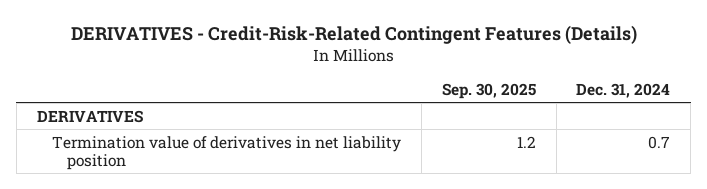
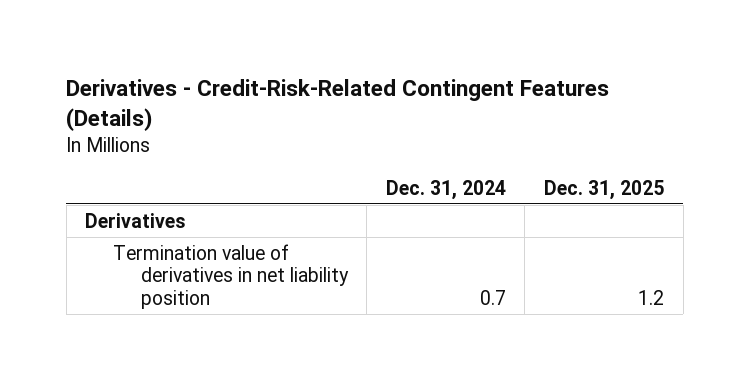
[70,25,637,45] DERIVATIVES - Credit-Risk-Related Contingent Features (Details) -> [66,79,610,132] Derivatives - Credit-Risk-Related Contingent Features (Details)
[441,83,536,100] Sep. 30, 2025 -> none
none -> [544,179,665,200] Dec. 31, 2025
[36,109,143,123] DERIVATIVES -> [85,212,187,228] Derivatives

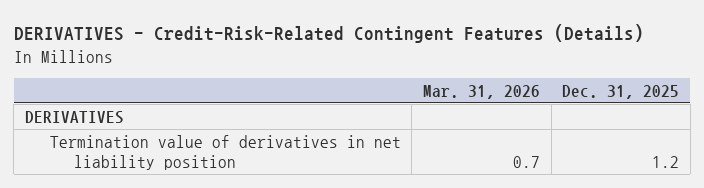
[66,79,610,132] Derivatives - Credit-Risk-Related Contingent Features (Details) -> [13,24,644,44] DERIVATIVES - Credit-Risk-Related Contingent Features (Details)
[385,179,506,200] Dec. 31, 2024 -> none
none -> [423,84,541,99] Mar. 31, 2026
[85,212,187,228] Derivatives -> [25,110,125,124] DERIVATIVES

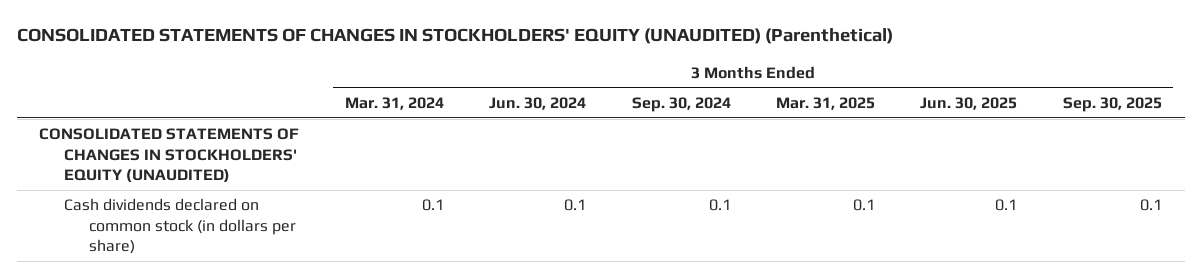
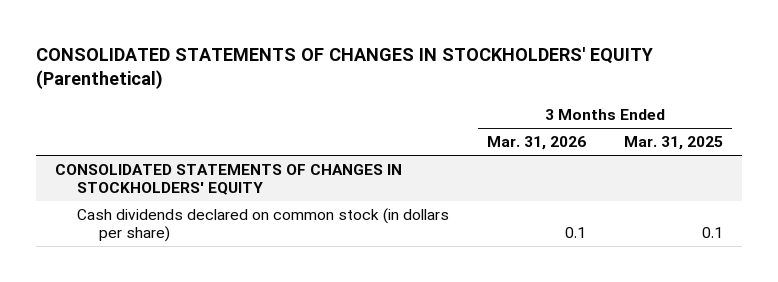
[16,28,893,45] CONSOLIDATED STATEMENTS OF CHANGES IN STOCKHOLDERS' EQUITY (UNAUDITED) (Parenthetical) -> [36,46,654,90] CONSOLIDATED STATEMENTS OF CHANGES IN STOCKHOLDERS' EQUITY (Parenthetical)
[344,96,444,110] Mar. 31, 2024 -> none
[489,96,587,110] Jun. 30, 2024 -> none
[631,96,731,112] Sep. 30, 2024 -> none
[920,96,1018,110] Jun. 30, 2025 -> none
[1062,96,1162,112] Sep. 30, 2025 -> none
none -> [486,136,586,151] Mar. 31, 2026
[39,128,300,184] CONSOLIDATED STATEMENTS OF CHANGES IN STOCKHOLDERS' EQUITY (UNAUDITED) -> [55,164,403,196] CONSOLIDATED STATEMENTS OF CHANGES IN STOCKHOLDERS' EQUITY

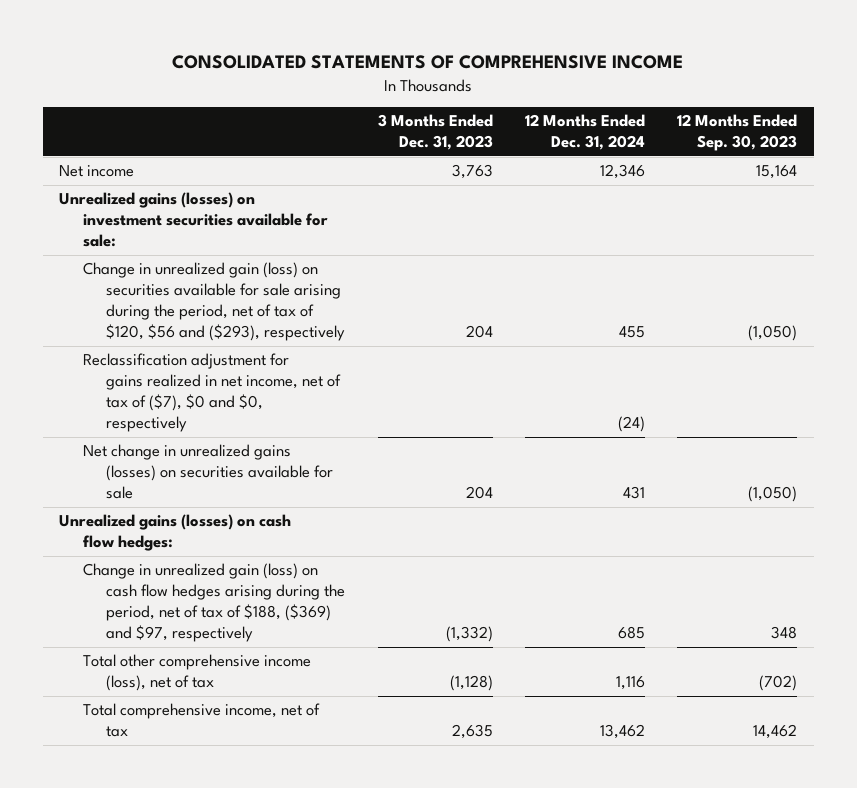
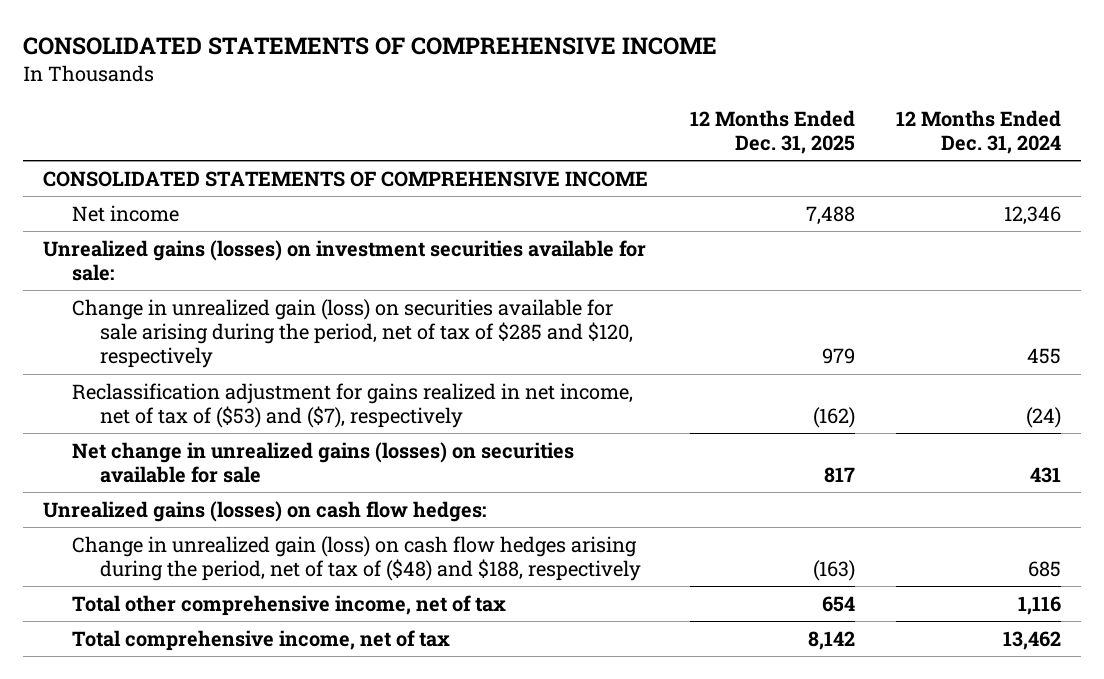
[377,114,493,151] 3 Months Ended Dec. 31, 2023 -> none
[677,114,798,152] 12 Months Ended Sep. 30, 2023 -> none
none -> [689,109,855,154] 12 Months Ended Dec. 31, 2025
none -> [43,170,649,187] CONSOLIDATED STATEMENTS OF COMPREHENSIVE INCOME
[82,262,346,342] Change in unrealized gain (loss) on securities available for sale arising during the period, net of tax of $120, $56 and ($293), respectively -> [71,298,634,369] Change in unrealized gain (loss) on securities available for sale arising during the period, net of tax of $285 and $120, respectively
[82,353,342,433] Reclassification adjustment for gains realized in net income, net of tax of ($7), $0 and $0, respectively -> [71,382,633,429] Reclassification adjustment for gains realized in net income, net of tax of ($53) and ($7), respectively
[82,563,346,643] Change in unrealized gain (loss) on cash flow hedges arising during the period, net of tax of $188, ($369) and $97, respectively -> [71,535,642,582] Change in unrealized gain (loss) on cash flow hedges arising during the period, net of tax of ($48) and $188, respectively
[82,654,311,692] Total other comprehensive income (loss), net of tax -> [71,594,506,616] Total other comprehensive income, net of tax

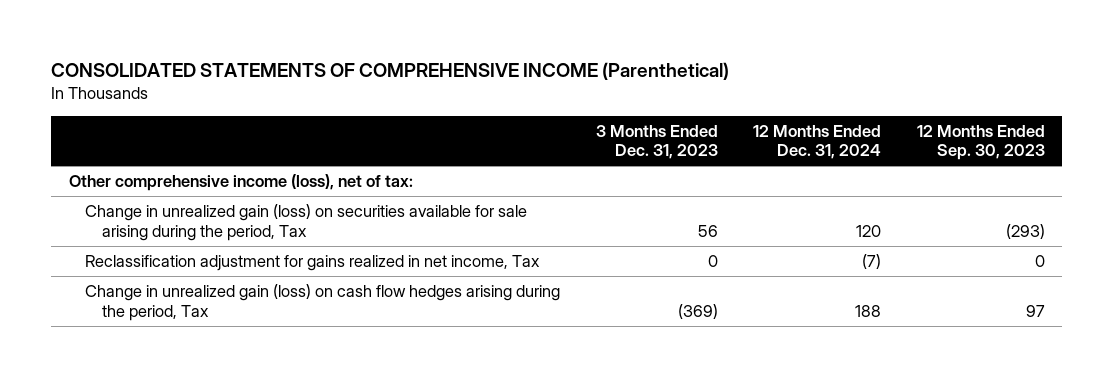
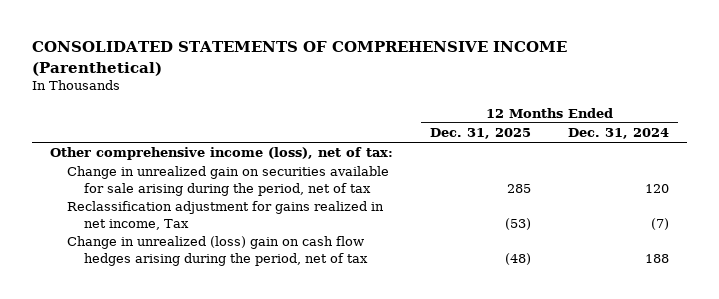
[595,124,718,160] 3 Months Ended Dec. 31, 2023 -> none
[916,124,1045,161] 12 Months Ended Sep. 30, 2023 -> none
none -> [430,128,532,140] Dec. 31, 2025
[85,203,528,241] Change in unrealized gain (loss) on securities available for sale arising during the period, Tax -> [67,166,390,196] Change in unrealized gain on securities available for sale arising during the period, net of tax
[85,283,561,321] Change in unrealized gain (loss) on cash flow hedges arising during the period, Tax -> [67,236,368,266] Change in unrealized (loss) gain on cash flow hedges arising during the period, net of tax

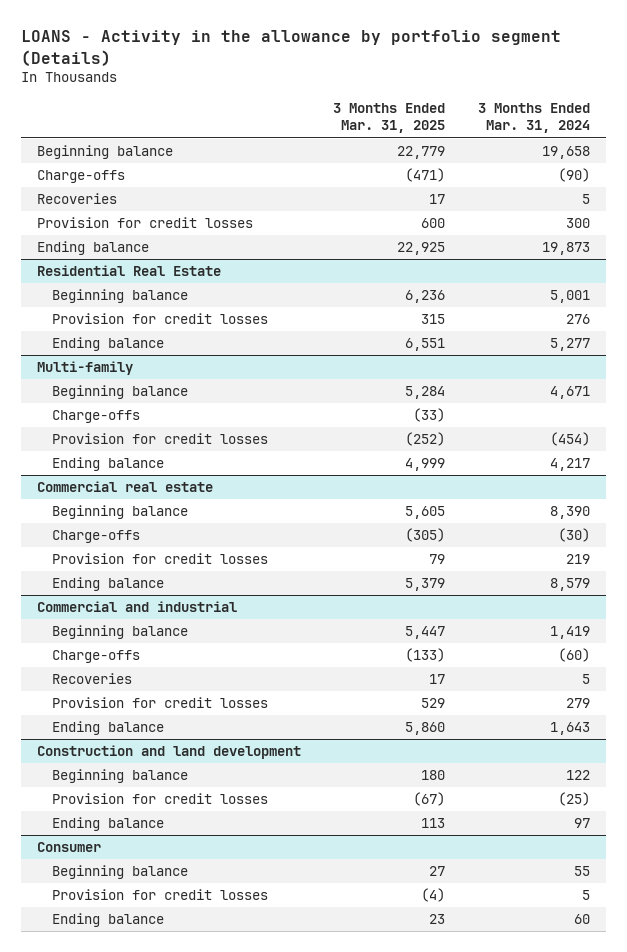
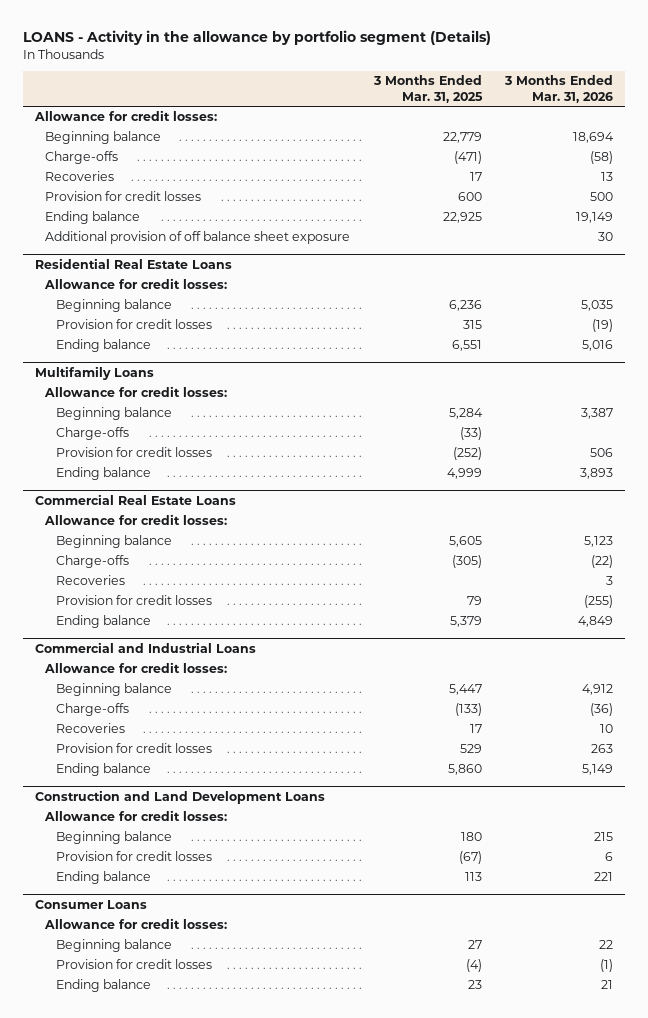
[477,103,590,134] 3 Months Ended Mar. 31, 2024 -> none
none -> [504,75,614,103] 3 Months Ended Mar. 31, 2026
none -> [33,110,217,122] Allowance for credit losses:
none -> [45,231,351,245] Additional provision of off balance sheet exposure
[37,265,222,277] Residential Real Estate -> [34,258,232,270] Residential Real Estate Loans
none -> [44,278,228,290] Allowance for credit losses:
[37,361,134,376] Multi-family -> [34,366,154,381] Multifamily Loans
none -> [44,386,228,398] Allowance for credit losses:
[37,481,214,493] Commercial real estate -> [34,494,236,506] Commercial Real Estate Loans
none -> [44,514,228,526] Allowance for credit losses:
none -> [56,575,126,586] Recoveries
[37,601,238,613] Commercial and industrial -> [34,642,256,654] Commercial and Industrial Loans
none -> [44,662,228,674] Allowance for credit losses:
[37,745,302,760] Construction and land development -> [34,790,325,805] Construction and Land Development Loans
none -> [44,810,228,822] Allowance for credit losses:
[37,842,102,853] Consumer -> [34,900,147,910] Consumer Loans
none -> [44,918,228,930] Allowance for credit losses:

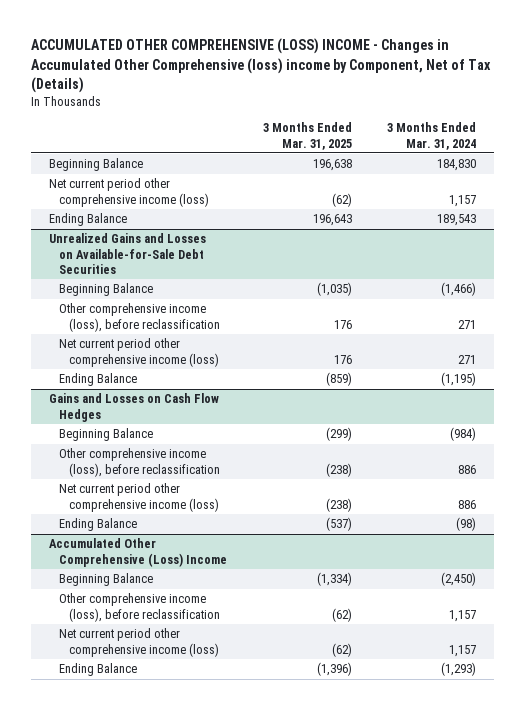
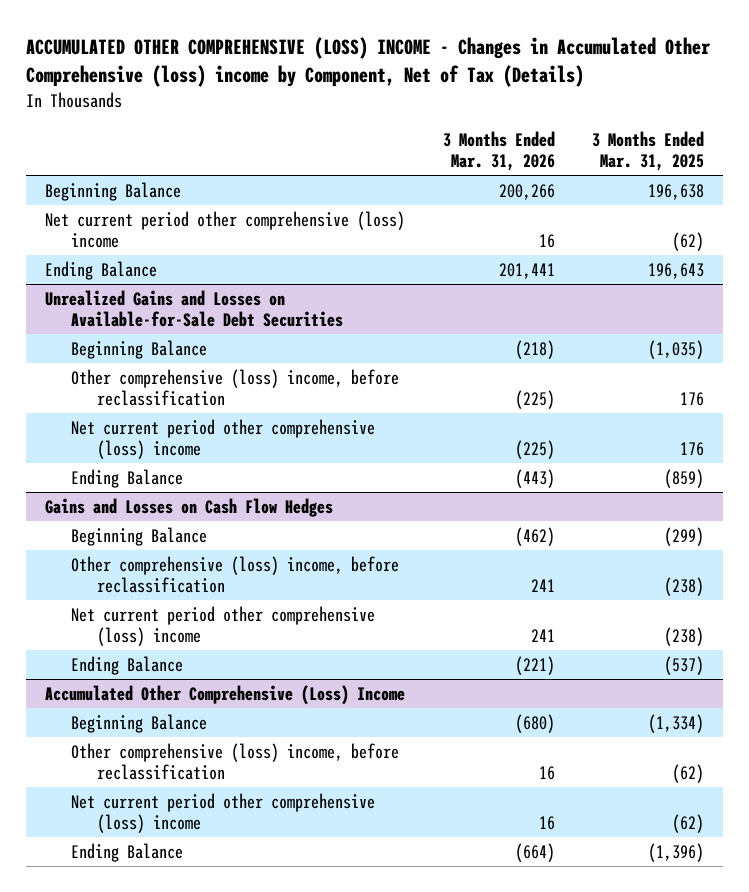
[387,122,477,150] 3 Months Ended Mar. 31, 2024 -> none
none -> [442,130,555,171] 3 Months Ended Mar. 31, 2026
[48,178,210,207] Net current period other comprehensive income (loss) -> [45,210,406,249] Net current period other comprehensive (loss) income
[59,303,221,332] Other comprehensive income (loss), before reclassification -> [70,368,399,407] Other comprehensive (loss) income, before reclassification
[59,338,220,367] Net current period other comprehensive income (loss) -> [70,418,375,460] Net current period other comprehensive (loss) income
[59,448,221,477] Other comprehensive income (loss), before reclassification -> [70,555,399,594] Other comprehensive (loss) income, before reclassification
[59,483,220,512] Net current period other comprehensive income (loss) -> [70,605,375,647] Net current period other comprehensive (loss) income
[59,593,221,622] Other comprehensive income (loss), before reclassification -> [70,742,399,781] Other comprehensive (loss) income, before reclassification
[59,628,220,657] Net current period other comprehensive income (loss) -> [70,792,375,834] Net current period other comprehensive (loss) income

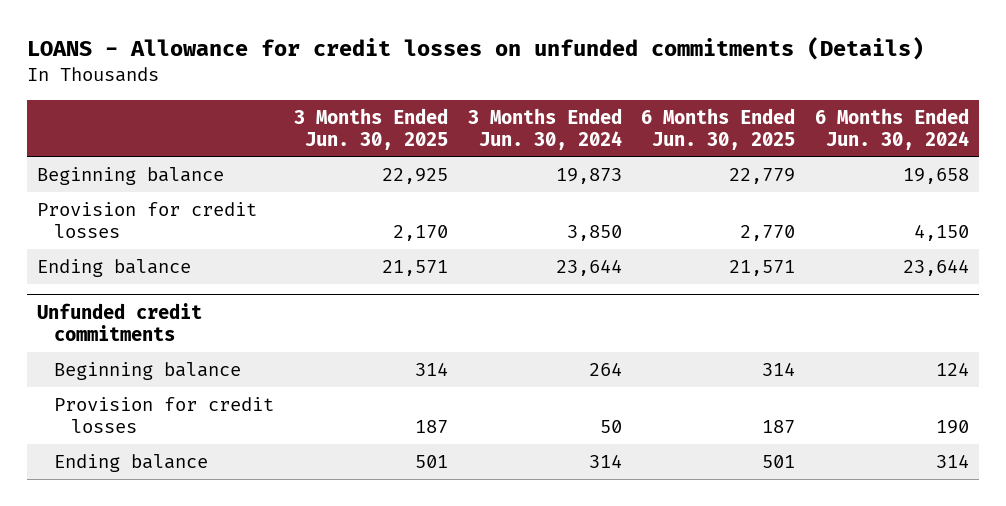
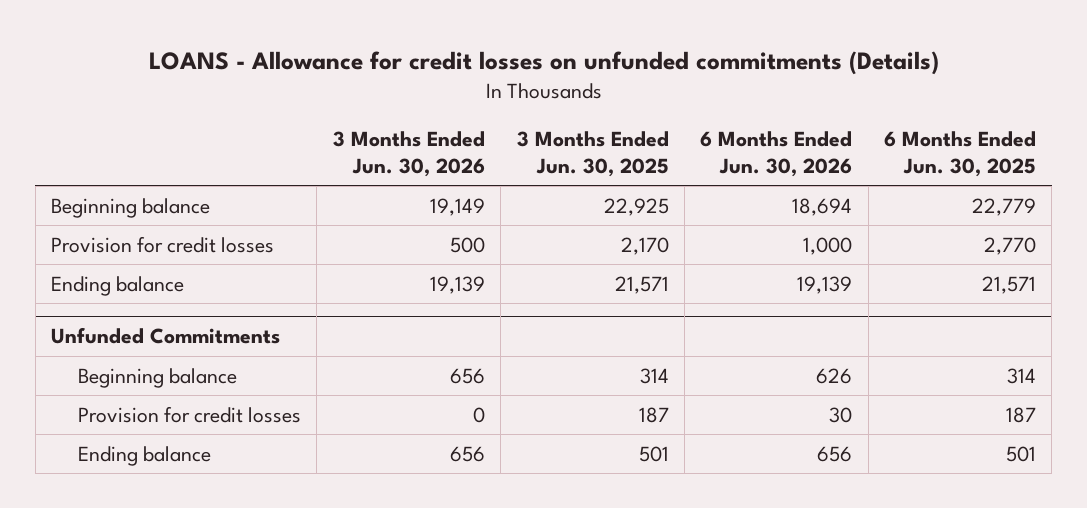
[467,107,622,150] 3 Months Ended Jun. 30, 2024 -> none
[815,107,970,150] 6 Months Ended Jun. 30, 2024 -> none
none -> [332,131,485,178] 3 Months Ended Jun. 30, 2026
none -> [700,131,853,178] 6 Months Ended Jun. 30, 2026
[36,302,202,341] Unfunded credit commitments -> [51,327,281,345] Unfunded Commitments

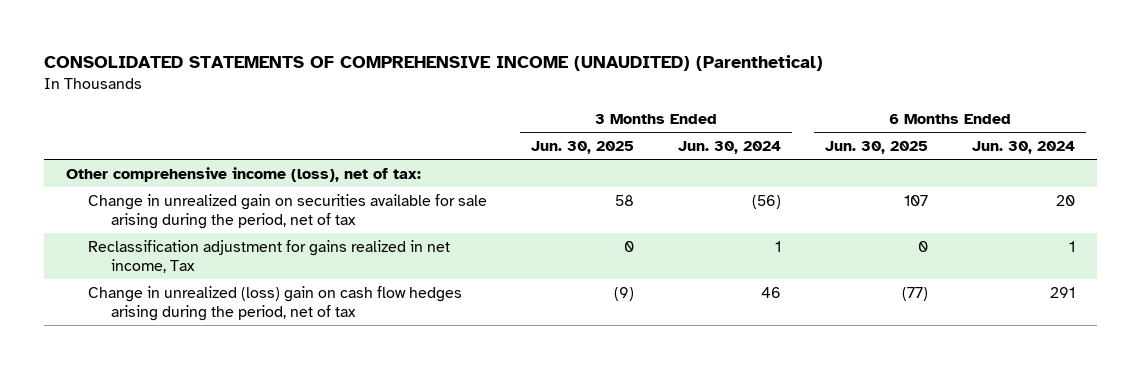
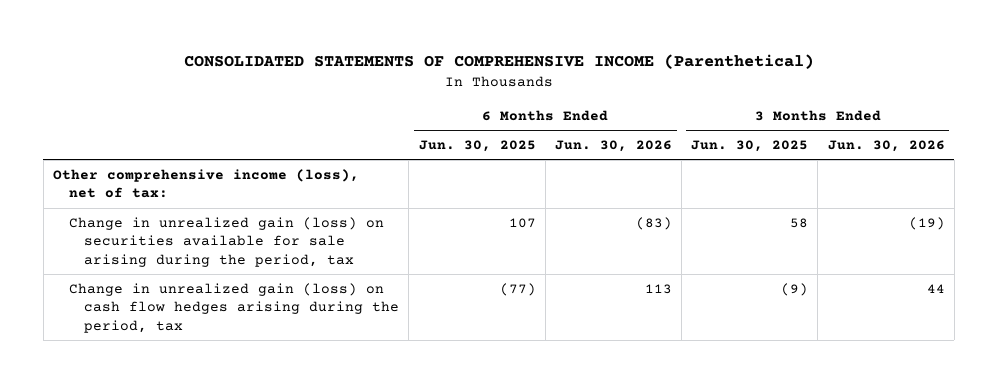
[43,55,823,72] CONSOLIDATED STATEMENTS OF COMPREHENSIVE INCOME (UNAUDITED) (Parenthetical) -> [183,54,814,70] CONSOLIDATED STATEMENTS OF COMPREHENSIVE INCOME (Parenthetical)
[678,141,782,155] Jun. 30, 2024 -> none
[972,141,1076,155] Jun. 30, 2024 -> none
none -> [554,139,672,152] Jun. 30, 2026
none -> [827,139,945,152] Jun. 30, 2026
[88,239,451,273] Reclassification adjustment for gains realized in net income, Tax -> none
[88,193,488,229] Change in unrealized gain on securities available for sale arising during the period, net of tax -> [68,216,384,267] Change in unrealized gain (loss) on securities available for sale arising during the period, tax
[88,285,463,321] Change in unrealized (loss) gain on cash flow hedges arising during the period, net of tax -> [68,282,400,333] Change in unrealized gain (loss) on cash flow hedges arising during the period, tax

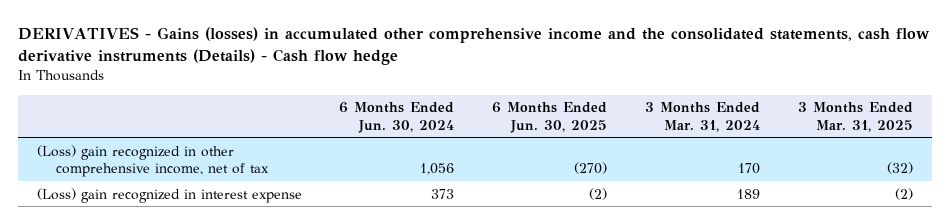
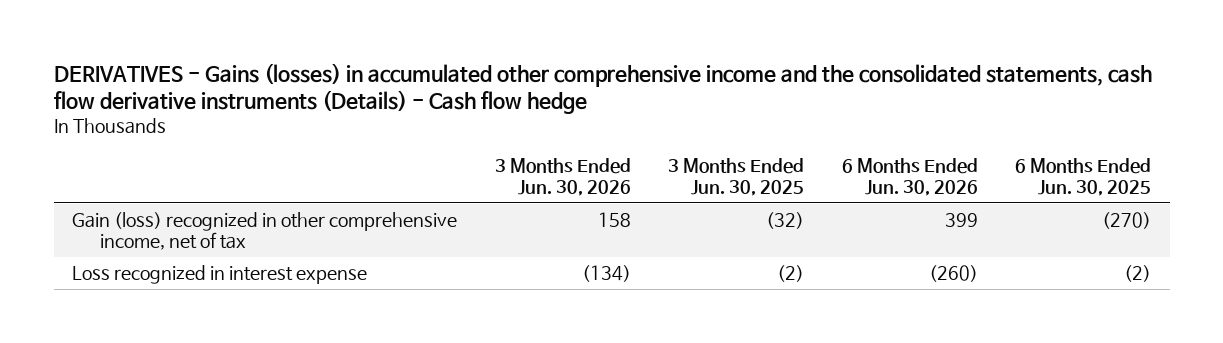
[339,102,455,133] 6 Months Ended Jun. 30, 2024 -> none
[645,102,761,132] 3 Months Ended Mar. 31, 2024 -> none
[797,102,913,132] 3 Months Ended Mar. 31, 2025 -> none
none -> [494,158,631,197] 3 Months Ended Jun. 30, 2026
none -> [668,158,805,197] 3 Months Ended Jun. 30, 2025
none -> [841,158,978,197] 6 Months Ended Jun. 30, 2026
[36,144,269,177] (Loss) gain recognized in other comprehensive income, net of tax -> [72,212,458,251] Gain (loss) recognized in other comprehensive income, net of tax
[36,187,302,203] (Loss) gain recognized in interest expense -> [72,265,368,285] Loss recognized in interest expense

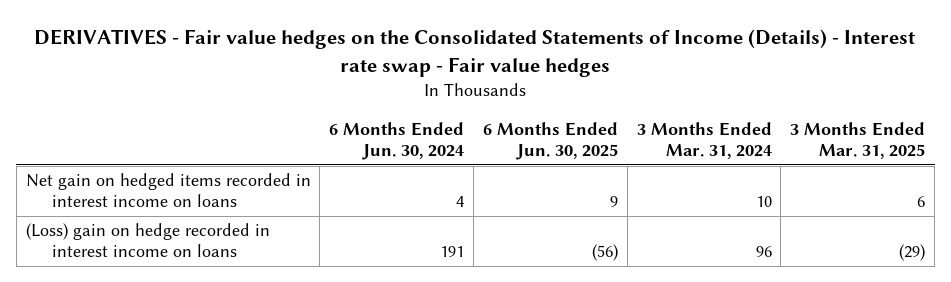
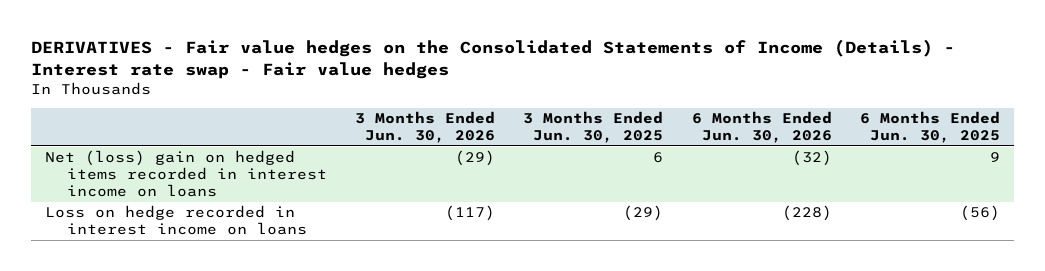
[329,121,465,160] 6 Months Ended Jun. 30, 2024 -> none
[636,121,772,159] 3 Months Ended Mar. 31, 2024 -> none
[790,121,926,159] 3 Months Ended Mar. 31, 2025 -> none
none -> [355,111,496,144] 3 Months Ended Jun. 30, 2026
none -> [523,111,664,144] 3 Months Ended Jun. 30, 2025
none -> [691,111,832,144] 6 Months Ended Jun. 30, 2026
[25,173,311,208] Net gain on hedged items recorded in interest income on loans -> [45,150,328,198] Net (loss) gain on hedged items recorded in interest income on loans
[25,223,270,258] (Loss) gain on hedge recorded in interest income on loans -> [45,205,308,236] Loss on hedge recorded in interest income on loans

